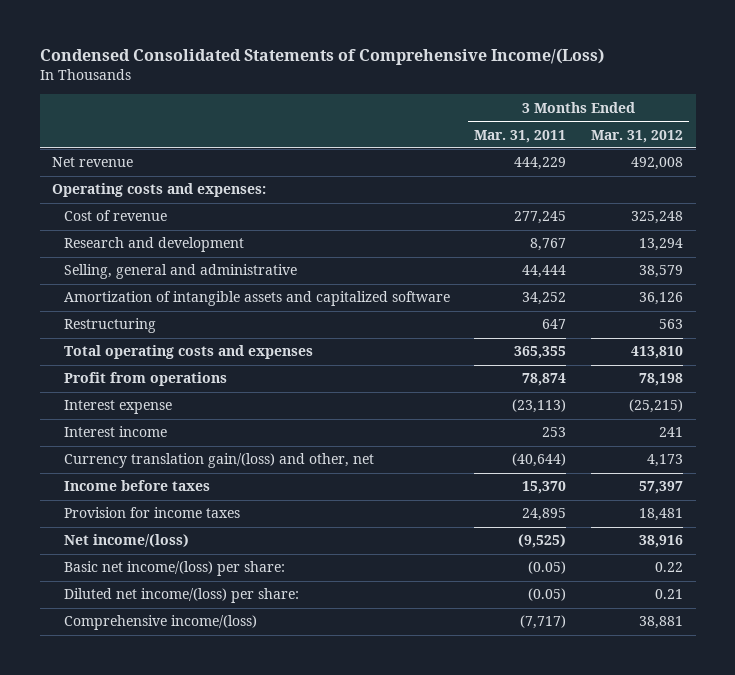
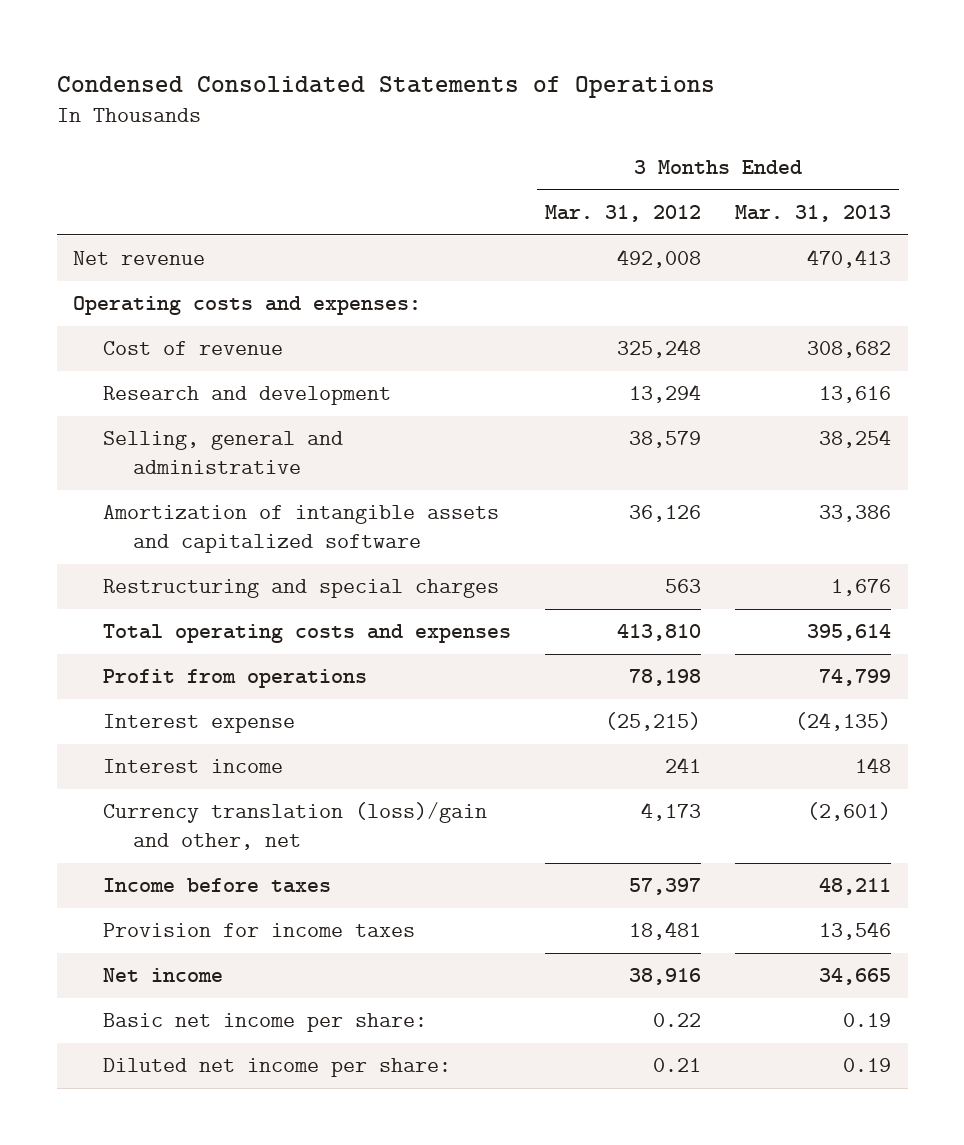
[39,48,604,66] Condensed Consolidated Statements of Comprehensive Income/(Loss) -> [56,75,715,98] Condensed Consolidated Statements of Operations
[474,129,567,143] Mar. 31, 2011 -> none
none -> [734,205,891,223] Mar. 31, 2013
[63,318,156,334] Restructuring -> [103,579,500,599] Restructuring and special charges
[63,453,374,469] Currency translation gain/(loss) and other, net -> [103,802,488,851] Currency translation (loss)/gain and other, net
[63,615,257,631] Comprehensive income/(loss) -> none
[63,534,189,548] Net income/(loss) -> [103,968,224,983] Net income
[63,561,285,577] Basic net income/(loss) per share: -> [103,1013,428,1033] Basic net income per share:
[63,588,299,604] Diluted net income/(loss) per share: -> [103,1058,452,1078] Diluted net income per share:

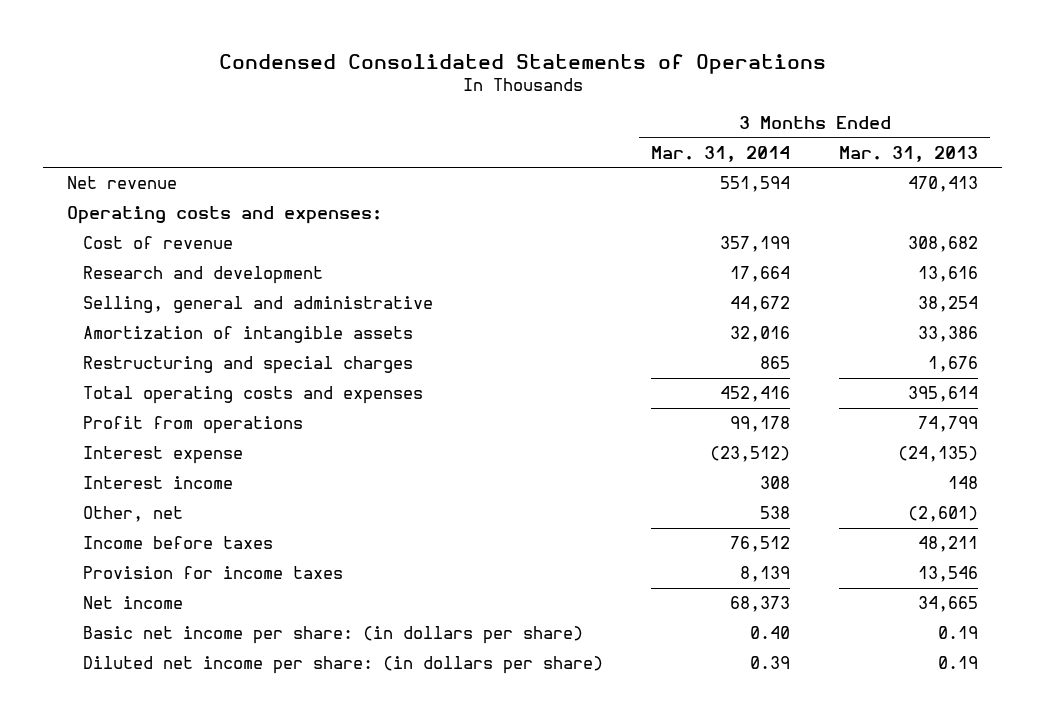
[545,205,702,223] Mar. 31, 2012 -> none
none -> [651,145,791,162] Mar. 31, 2014
[103,505,500,554] Amortization of intangible assets and capitalized software -> [83,326,414,344] Amortization of intangible assets
[103,802,488,851] Currency translation (loss)/gain and other, net -> [83,506,184,523] Other, net
[103,1013,428,1033] Basic net income per share: -> [83,626,584,645] Basic net income per share: (in dollars per share)
[103,1058,452,1078] Diluted net income per share: -> [83,656,604,675] Diluted net income per share: (in dollars per share)

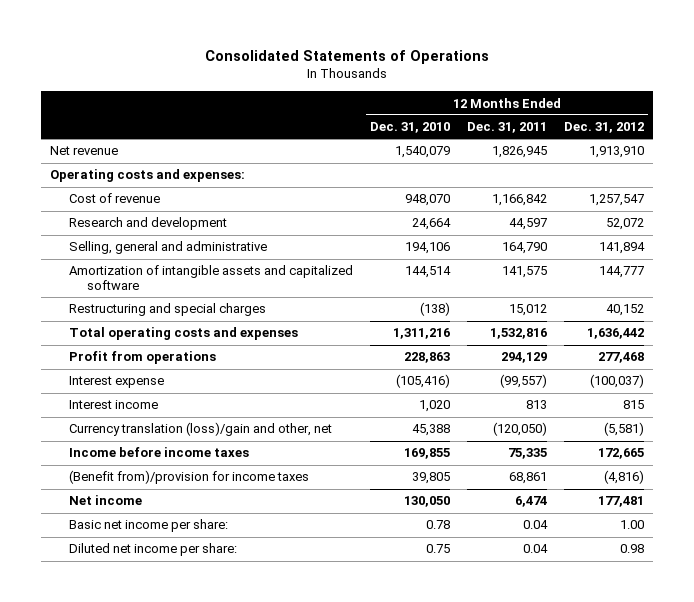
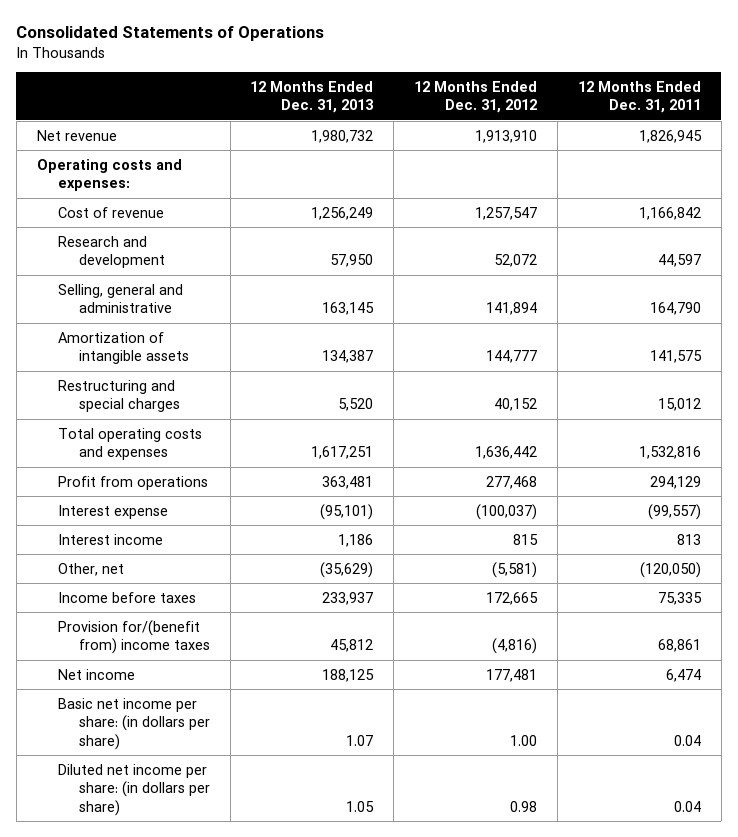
[369,122,450,134] Dec. 31, 2010 -> none
none -> [250,80,374,114] 12 Months Ended Dec. 31, 2013
[68,265,353,291] Amortization of intangible assets and capitalized software -> [57,331,189,365] Amortization of intangible assets
[68,422,332,437] Currency translation (loss)/gain and other, net -> [57,562,124,576] Other, net
[68,447,249,458] Income before income taxes -> [57,591,196,603] Income before taxes
[68,470,309,485] (Benefit from)/provision for income taxes -> [57,619,210,655] Provision for/(benefit from) income taxes
[68,519,228,533] Basic net income per share: -> [57,697,210,750] Basic net income per share: (in dollars per share)
[68,543,237,557] Diluted net income per share: -> [57,763,210,816] Diluted net income per share: (in dollars per share)

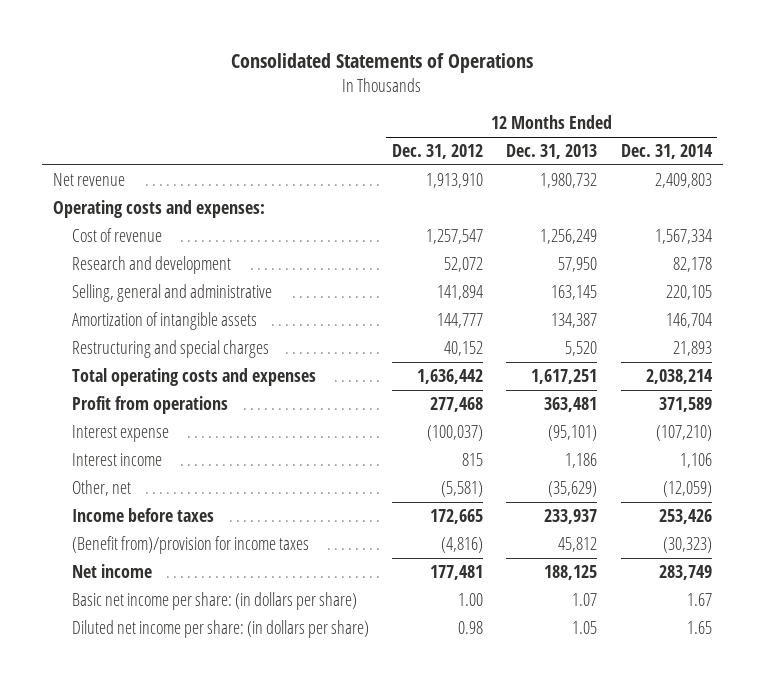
[577,80,701,114] 12 Months Ended Dec. 31, 2011 -> none
none -> [620,144,713,160] Dec. 31, 2014
[57,619,210,655] Provision for/(benefit from) income taxes -> [71,536,309,555] (Benefit from)/provision for income taxes

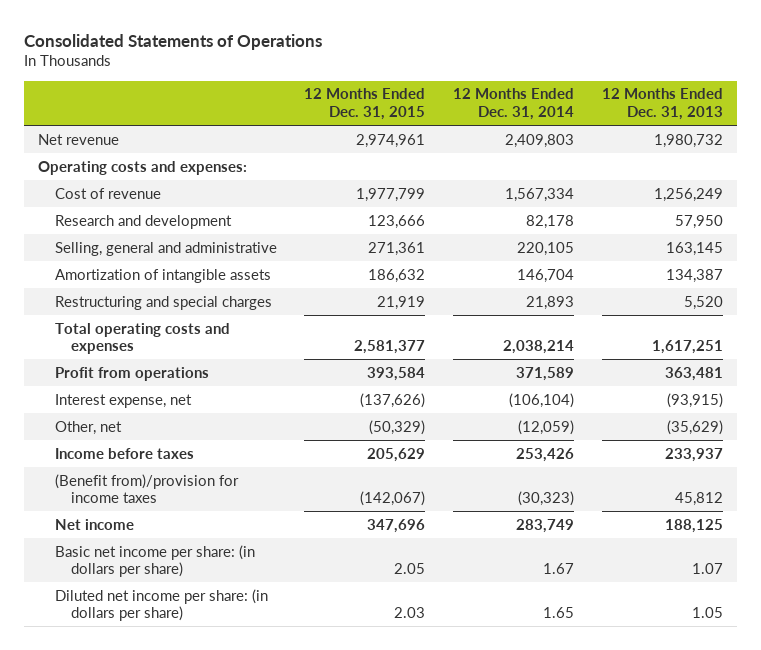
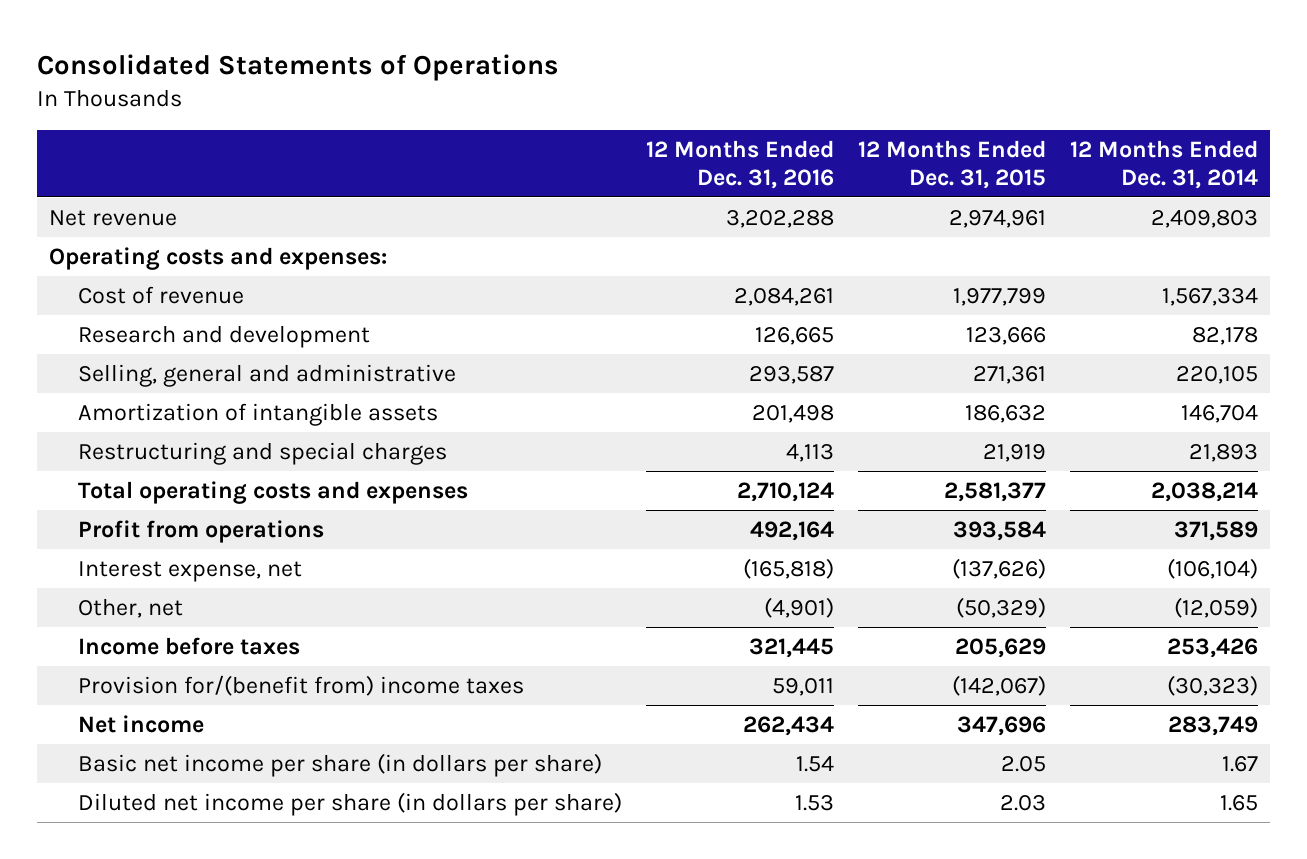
[602,88,724,120] 12 Months Ended Dec. 31, 2013 -> none
none -> [645,139,834,189] 12 Months Ended Dec. 31, 2016
[54,473,239,504] (Benefit from)/provision for income taxes -> [77,675,524,697] Provision for/(benefit from) income taxes
[54,544,255,578] Basic net income per share: (in dollars per share) -> [77,753,602,778] Basic net income per share (in dollars per share)
[54,588,268,622] Diluted net income per share: (in dollars per share) -> [77,792,622,817] Diluted net income per share (in dollars per share)

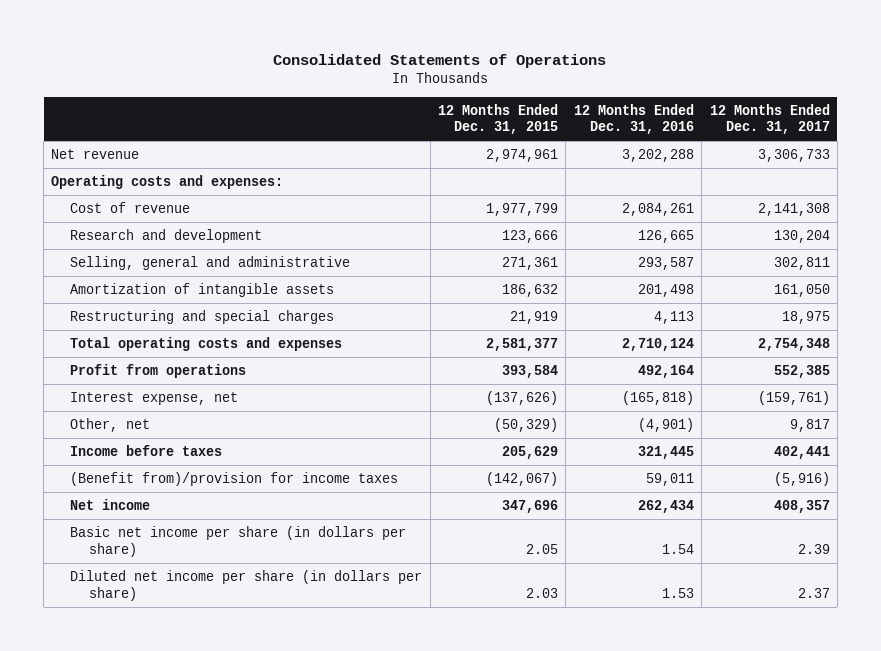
[1069,139,1258,189] 12 Months Ended Dec. 31, 2014 -> none
none -> [709,103,830,135] 12 Months Ended Dec. 31, 2017
[77,675,524,697] Provision for/(benefit from) income taxes -> [70,471,399,486] (Benefit from)/provision for income taxes

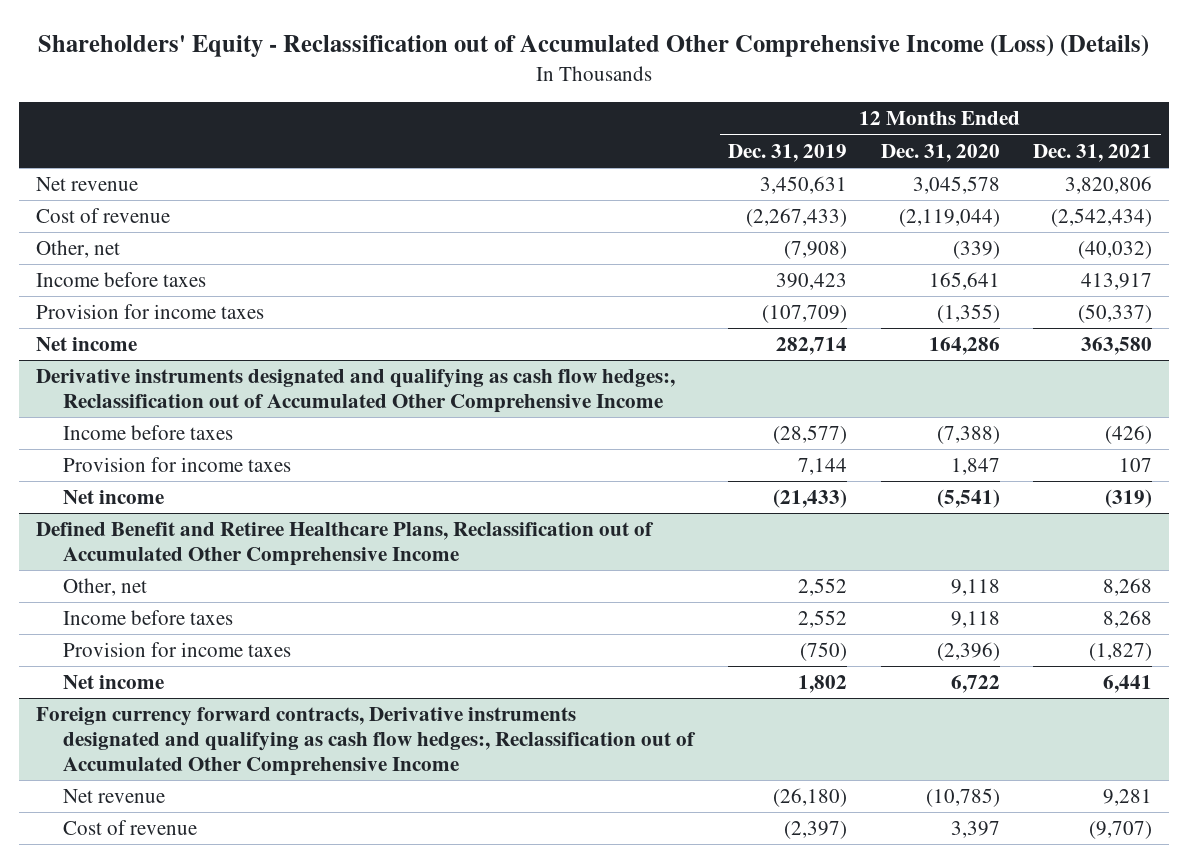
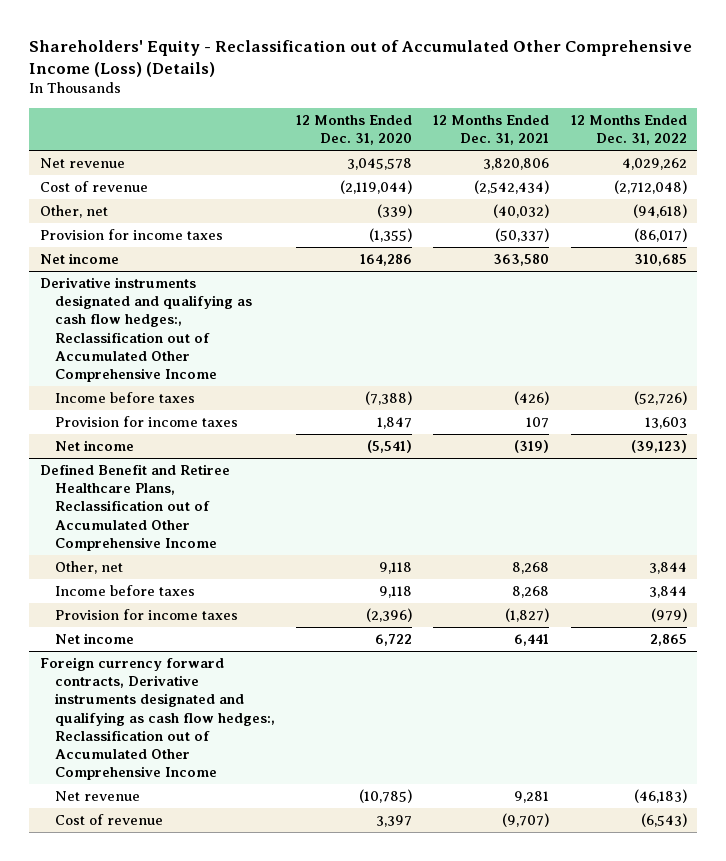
[727,143,847,162] Dec. 31, 2019 -> none
none -> [570,114,687,146] 12 Months Ended Dec. 31, 2022
[36,272,207,288] Income before taxes -> none

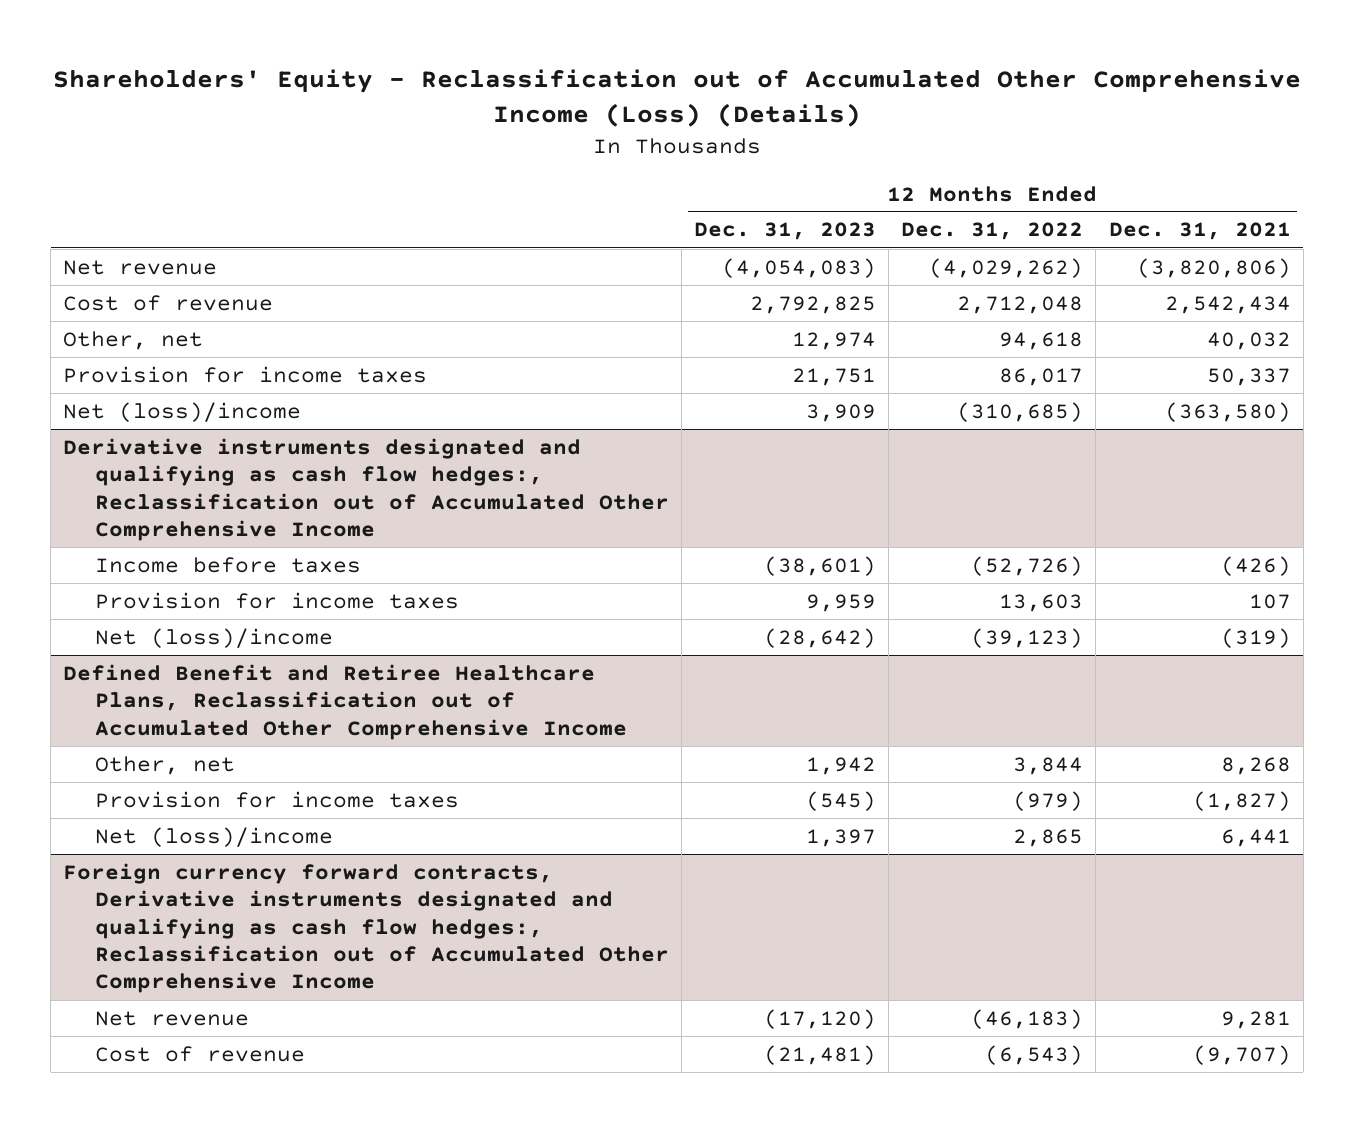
[296,114,413,146] 12 Months Ended Dec. 31, 2020 -> none
none -> [694,222,877,241] Dec. 31, 2023
[483,157,550,170] 3,820,806 -> [1136,257,1291,278] (3,820,806)
[621,157,687,170] 4,029,262 -> [929,257,1084,278] (4,029,262)
[474,179,550,194] (2,542,434) -> [1164,295,1291,314] 2,542,434
[613,179,687,194] (2,712,048) -> [957,295,1084,314] 2,712,048
[493,203,550,218] (40,032) -> [1206,331,1291,350] 40,032
[632,203,687,218] (94,618) -> [999,331,1084,350] 94,618
[495,227,550,242] (50,337) -> [1206,367,1291,386] 50,337
[633,227,687,242] (86,017) -> [999,367,1084,386] 86,017
[39,252,119,264] Net income -> [63,401,302,422] Net (loss)/income
[493,253,550,266] 363,580 -> [1164,401,1291,422] (363,580)
[633,253,687,266] 310,685 -> [957,401,1084,422] (310,685)
[55,439,135,451] Net income -> [95,627,334,648] Net (loss)/income
[55,584,196,596] Income before taxes -> none
[55,632,135,644] Net income -> [95,826,334,847] Net (loss)/income

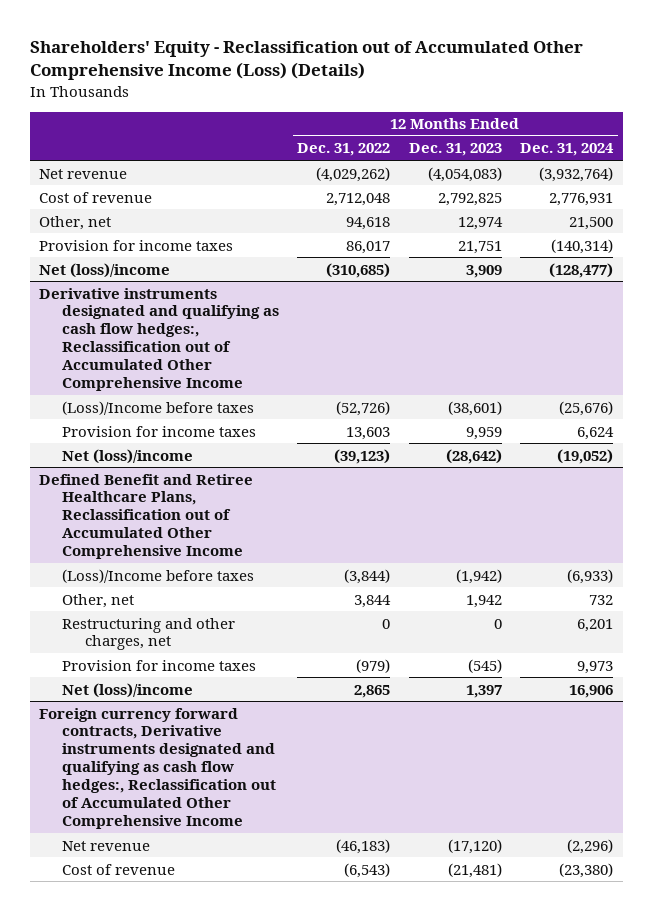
[1108,222,1291,241] Dec. 31, 2021 -> none
none -> [520,143,615,157] Dec. 31, 2024
[95,556,362,573] Income before taxes -> [62,400,255,415] (Loss)/Income before taxes
none -> [62,568,255,583] (Loss)/Income before taxes
none -> [62,617,236,651] Restructuring and other charges, net

